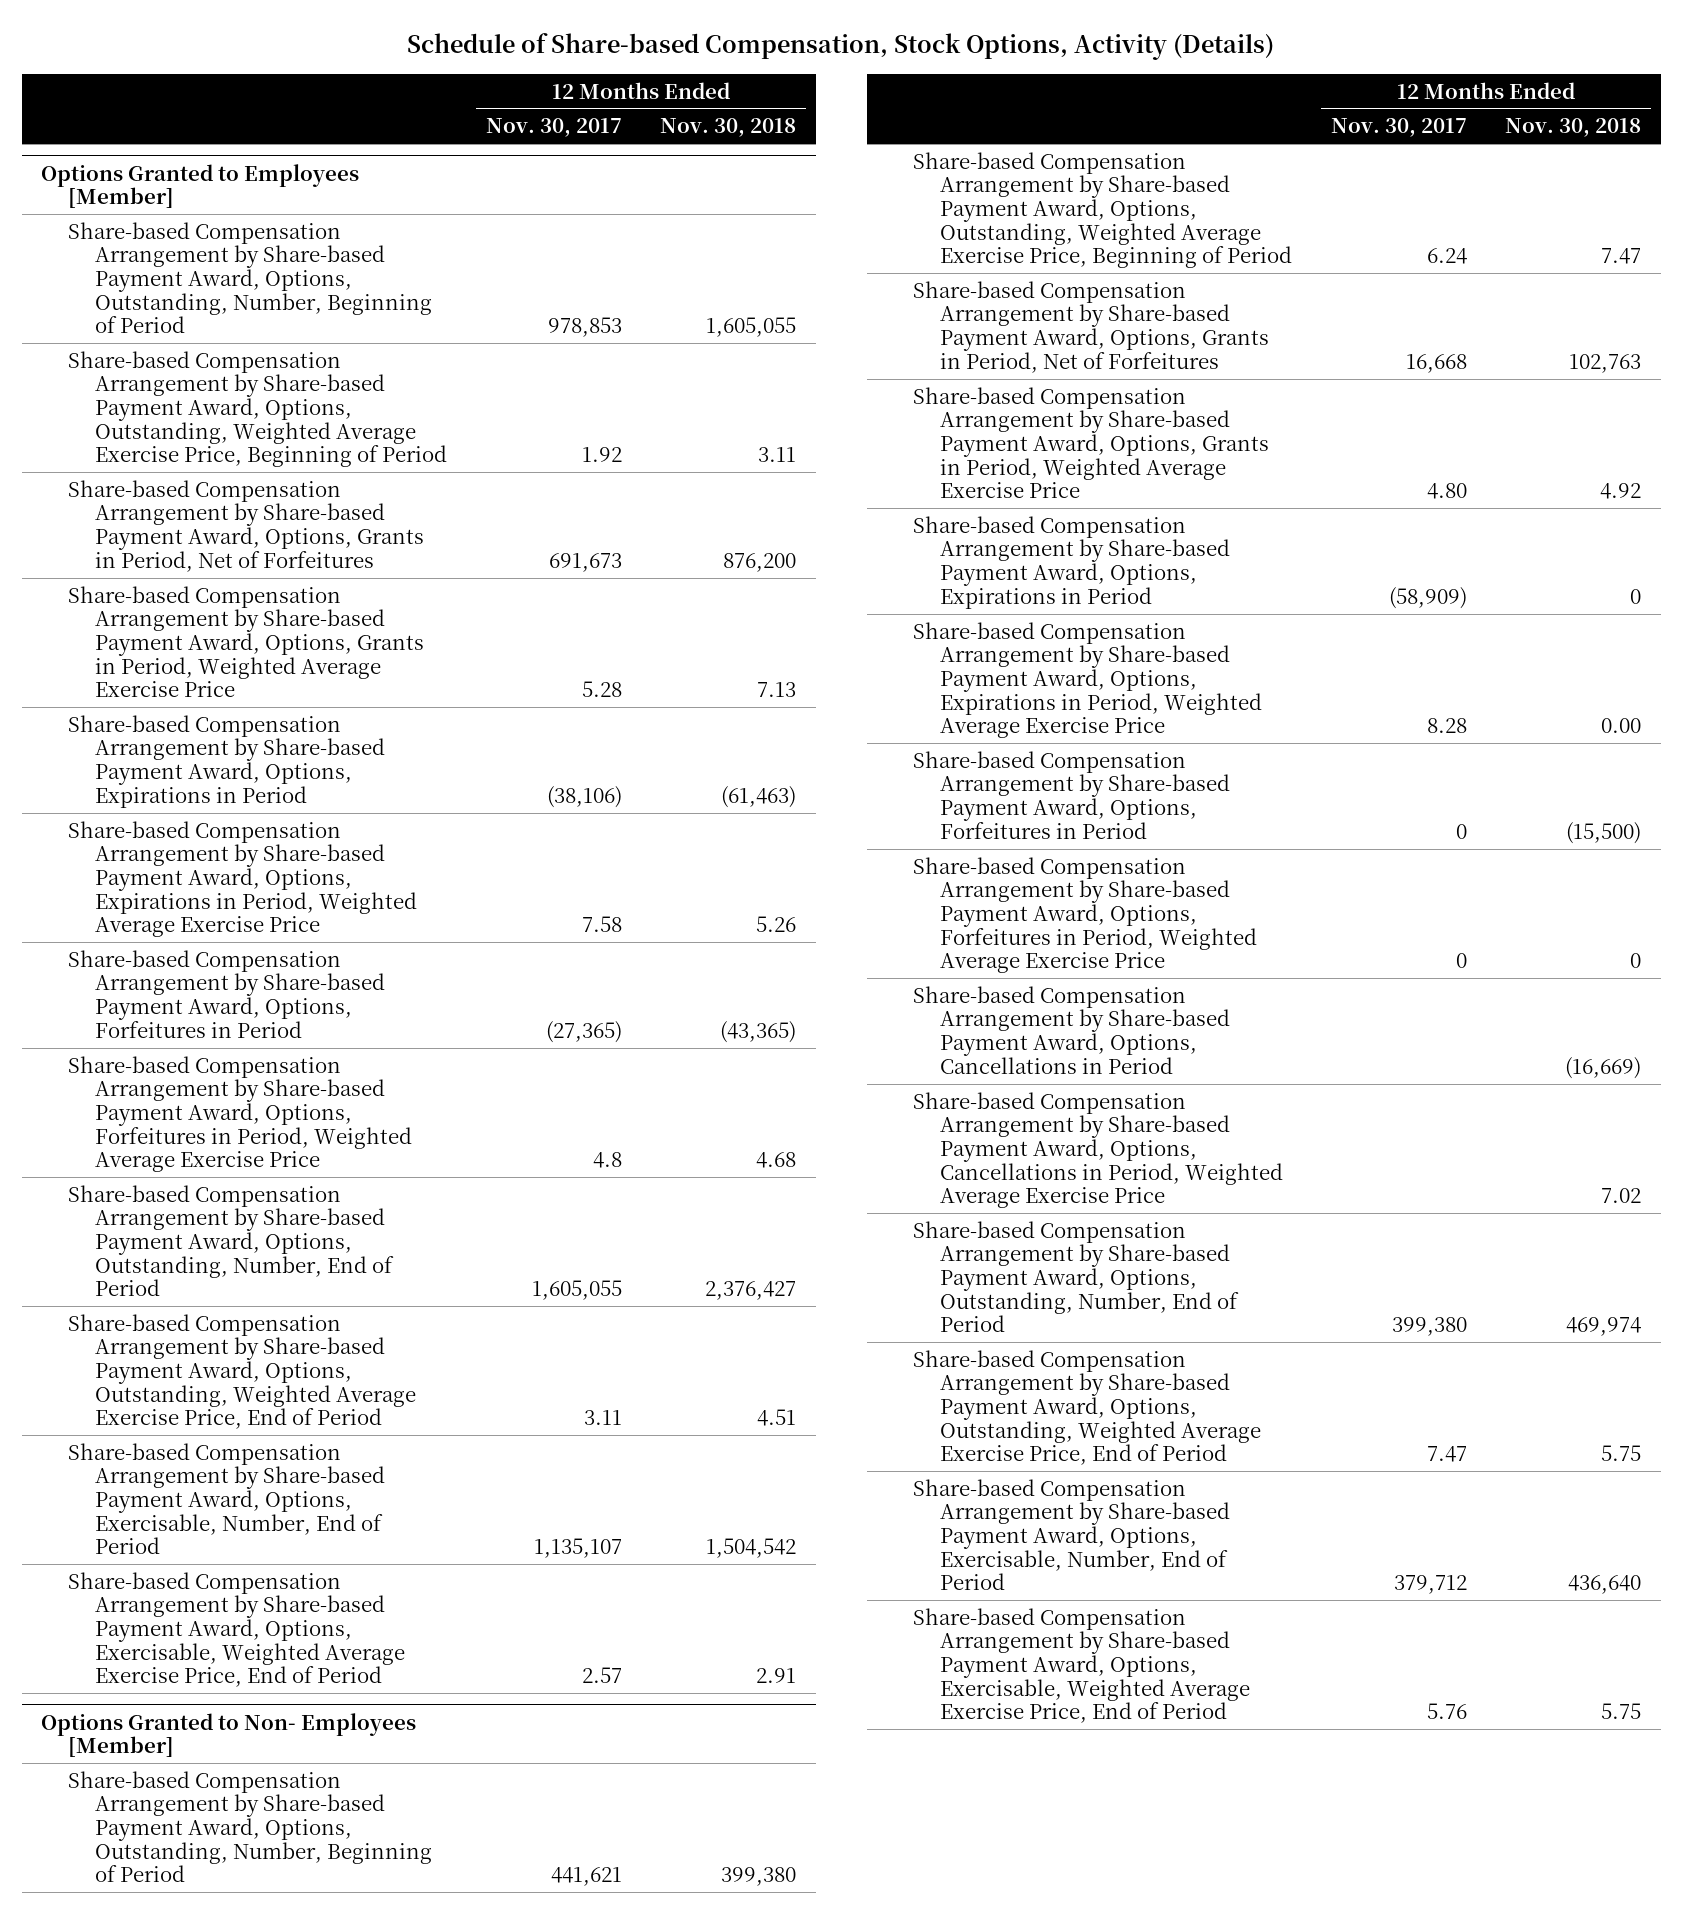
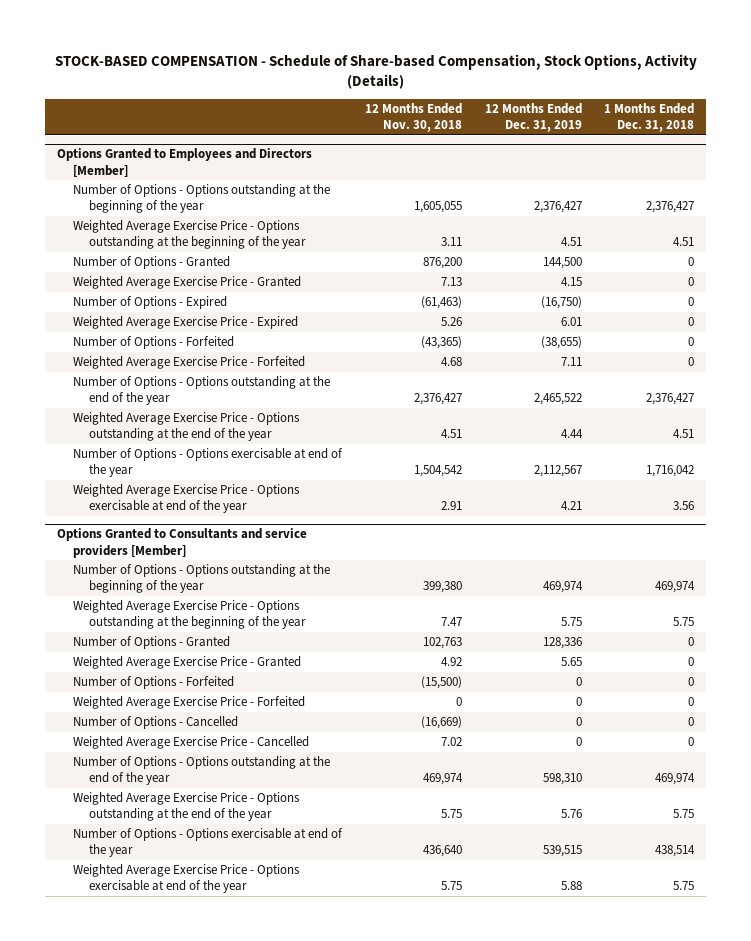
[407,33,1275,61] Schedule of Share-based Compensation, Stock Options, Activity (Details) -> [54,53,697,89] STOCK-BASED COMPENSATION - Schedule of Share-based Compensation, Stock Options, Activity (Details)
[485,118,622,138] Nov. 30, 2017 -> none
none -> [484,103,582,133] 12 Months Ended Dec. 31, 2019
none -> [604,103,695,133] 1 Months Ended Dec. 31, 2018
[913,515,1230,609] Share-based Compensation Arrangement by Share-based Payment Award, Options, Expirations in Period -> none
[913,621,1262,739] Share-based Compensation Arrangement by Share-based Payment Award, Options, Expirations in Period, Weighted Average Exercise Price -> none
[40,163,359,209] Options Granted to Employees [Member] -> [56,148,312,177] Options Granted to Employees and Directors [Member]
[67,221,432,334] Share-based Compensation Arrangement by Share-based Payment Award, Options, Outstanding, Number, Beginning of Period -> [72,184,330,214] Number of Options - Options outstanding at the beginning of the year
[67,350,447,468] Share-based Compensation Arrangement by Share-based Payment Award, Options, Outstanding, Weighted Average Exercise Price, Beginning of Period -> [72,220,306,250] Weighted Average Exercise Price - Options outstanding at the beginning of the year
[67,479,424,572] Share-based Compensation Arrangement by Share-based Payment Award, Options, Grants in Period, Net of Forfeitures -> [72,256,230,270] Number of Options - Granted
[67,585,424,698] Share-based Compensation Arrangement by Share-based Payment Award, Options, Grants in Period, Weighted Average Exercise Price -> [72,276,301,290] Weighted Average Exercise Price - Granted
[67,714,385,808] Share-based Compensation Arrangement by Share-based Payment Award, Options, Expirations in Period -> [72,296,227,310] Number of Options - Expired
[67,820,417,938] Share-based Compensation Arrangement by Share-based Payment Award, Options, Expirations in Period, Weighted Average Exercise Price -> [72,316,298,330] Weighted Average Exercise Price - Expired
[67,949,385,1038] Share-based Compensation Arrangement by Share-based Payment Award, Options, Forfeitures in Period -> [72,336,234,350] Number of Options - Forfeited
[67,1055,412,1173] Share-based Compensation Arrangement by Share-based Payment Award, Options, Forfeitures in Period, Weighted Average Exercise Price -> [72,356,305,370] Weighted Average Exercise Price - Forfeited
[67,1184,394,1297] Share-based Compensation Arrangement by Share-based Payment Award, Options, Outstanding, Number, End of Period -> [72,376,330,406] Number of Options - Options outstanding at the end of the year
[67,1313,416,1430] Share-based Compensation Arrangement by Share-based Payment Award, Options, Outstanding, Weighted Average Exercise Price, End of Period -> [72,412,300,442] Weighted Average Exercise Price - Options outstanding at the end of the year
[67,1442,385,1555] Share-based Compensation Arrangement by Share-based Payment Award, Options, Exercisable, Number, End of Period -> [72,448,343,478] Number of Options - Options exercisable at end of the year
[67,1571,405,1688] Share-based Compensation Arrangement by Share-based Payment Award, Options, Exercisable, Weighted Average Exercise Price, End of Period -> [72,484,300,514] Weighted Average Exercise Price - Options exercisable at end of the year
[40,1712,416,1758] Options Granted to Non- Employees [Member] -> [56,528,307,558] Options Granted to Consultants and service providers [Member]
[67,1770,432,1883] Share-based Compensation Arrangement by Share-based Payment Award, Options, Outstanding, Number, Beginning of Period -> [72,564,330,594] Number of Options - Options outstanding at the beginning of the year
[913,151,1292,269] Share-based Compensation Arrangement by Share-based Payment Award, Options, Outstanding, Weighted Average Exercise Price, Beginning of Period -> [72,600,306,630] Weighted Average Exercise Price - Options outstanding at the beginning of the year
[913,280,1269,373] Share-based Compensation Arrangement by Share-based Payment Award, Options, Grants in Period, Net of Forfeitures -> [72,636,230,650] Number of Options - Granted
[913,386,1269,499] Share-based Compensation Arrangement by Share-based Payment Award, Options, Grants in Period, Weighted Average Exercise Price -> [72,656,301,670] Weighted Average Exercise Price - Granted
[913,750,1230,839] Share-based Compensation Arrangement by Share-based Payment Award, Options, Forfeitures in Period -> [72,676,234,690] Number of Options - Forfeited
[913,856,1257,974] Share-based Compensation Arrangement by Share-based Payment Award, Options, Forfeitures in Period, Weighted Average Exercise Price -> [72,696,305,710] Weighted Average Exercise Price - Forfeited
[913,985,1230,1074] Share-based Compensation Arrangement by Share-based Payment Award, Options, Cancellations in Period -> [72,716,238,730] Number of Options - Cancelled
[913,1091,1283,1209] Share-based Compensation Arrangement by Share-based Payment Award, Options, Cancellations in Period, Weighted Average Exercise Price -> [72,736,309,750] Weighted Average Exercise Price - Cancelled
[913,1220,1239,1333] Share-based Compensation Arrangement by Share-based Payment Award, Options, Outstanding, Number, End of Period -> [72,756,330,786] Number of Options - Options outstanding at the end of the year
[913,1349,1261,1466] Share-based Compensation Arrangement by Share-based Payment Award, Options, Outstanding, Weighted Average Exercise Price, End of Period -> [72,792,300,822] Weighted Average Exercise Price - Options outstanding at the end of the year
[913,1478,1230,1591] Share-based Compensation Arrangement by Share-based Payment Award, Options, Exercisable, Number, End of Period -> [72,828,343,858] Number of Options - Options exercisable at end of the year
[913,1607,1250,1724] Share-based Compensation Arrangement by Share-based Payment Award, Options, Exercisable, Weighted Average Exercise Price, End of Period -> [72,864,300,894] Weighted Average Exercise Price - Options exercisable at end of the year

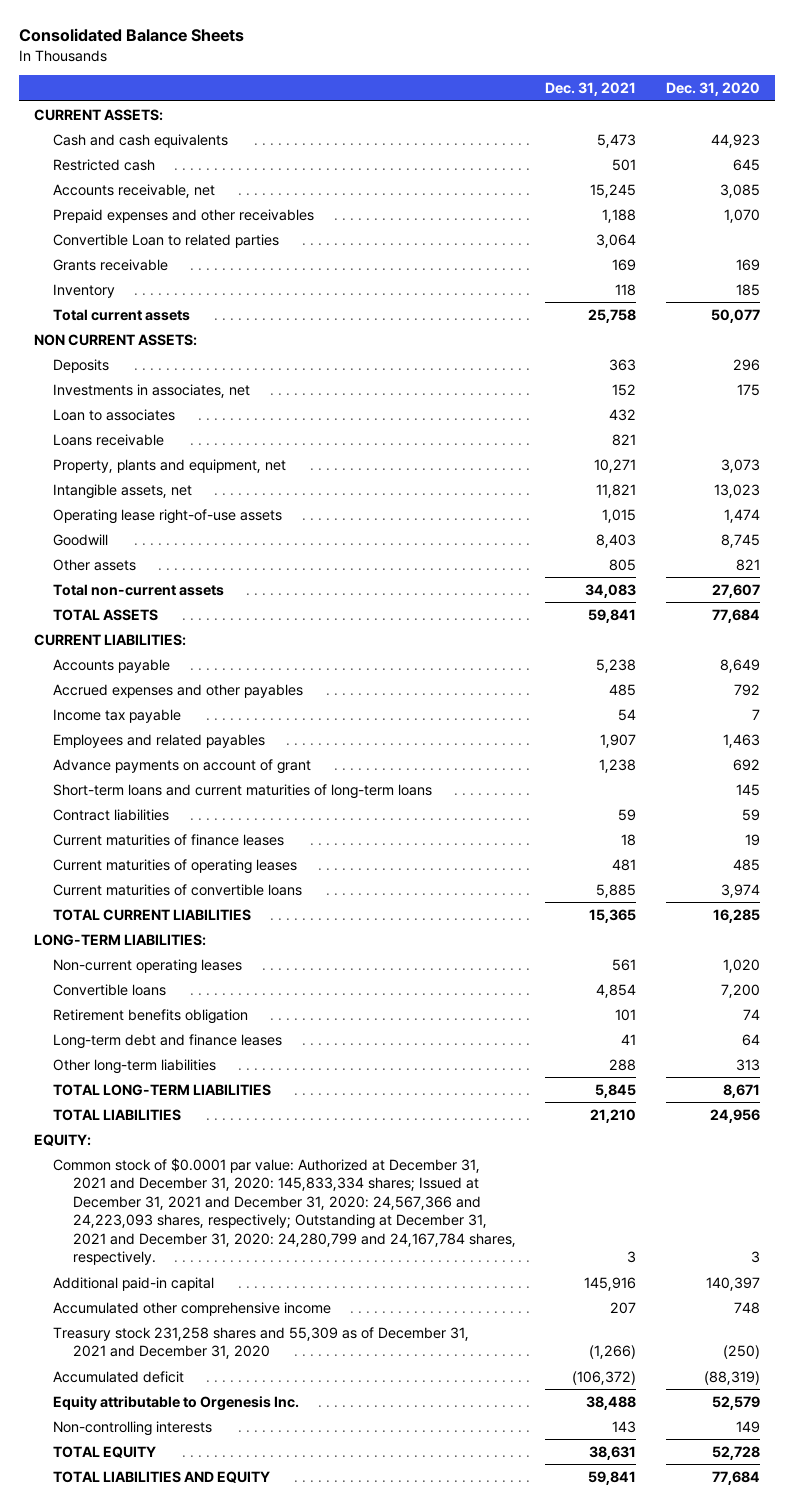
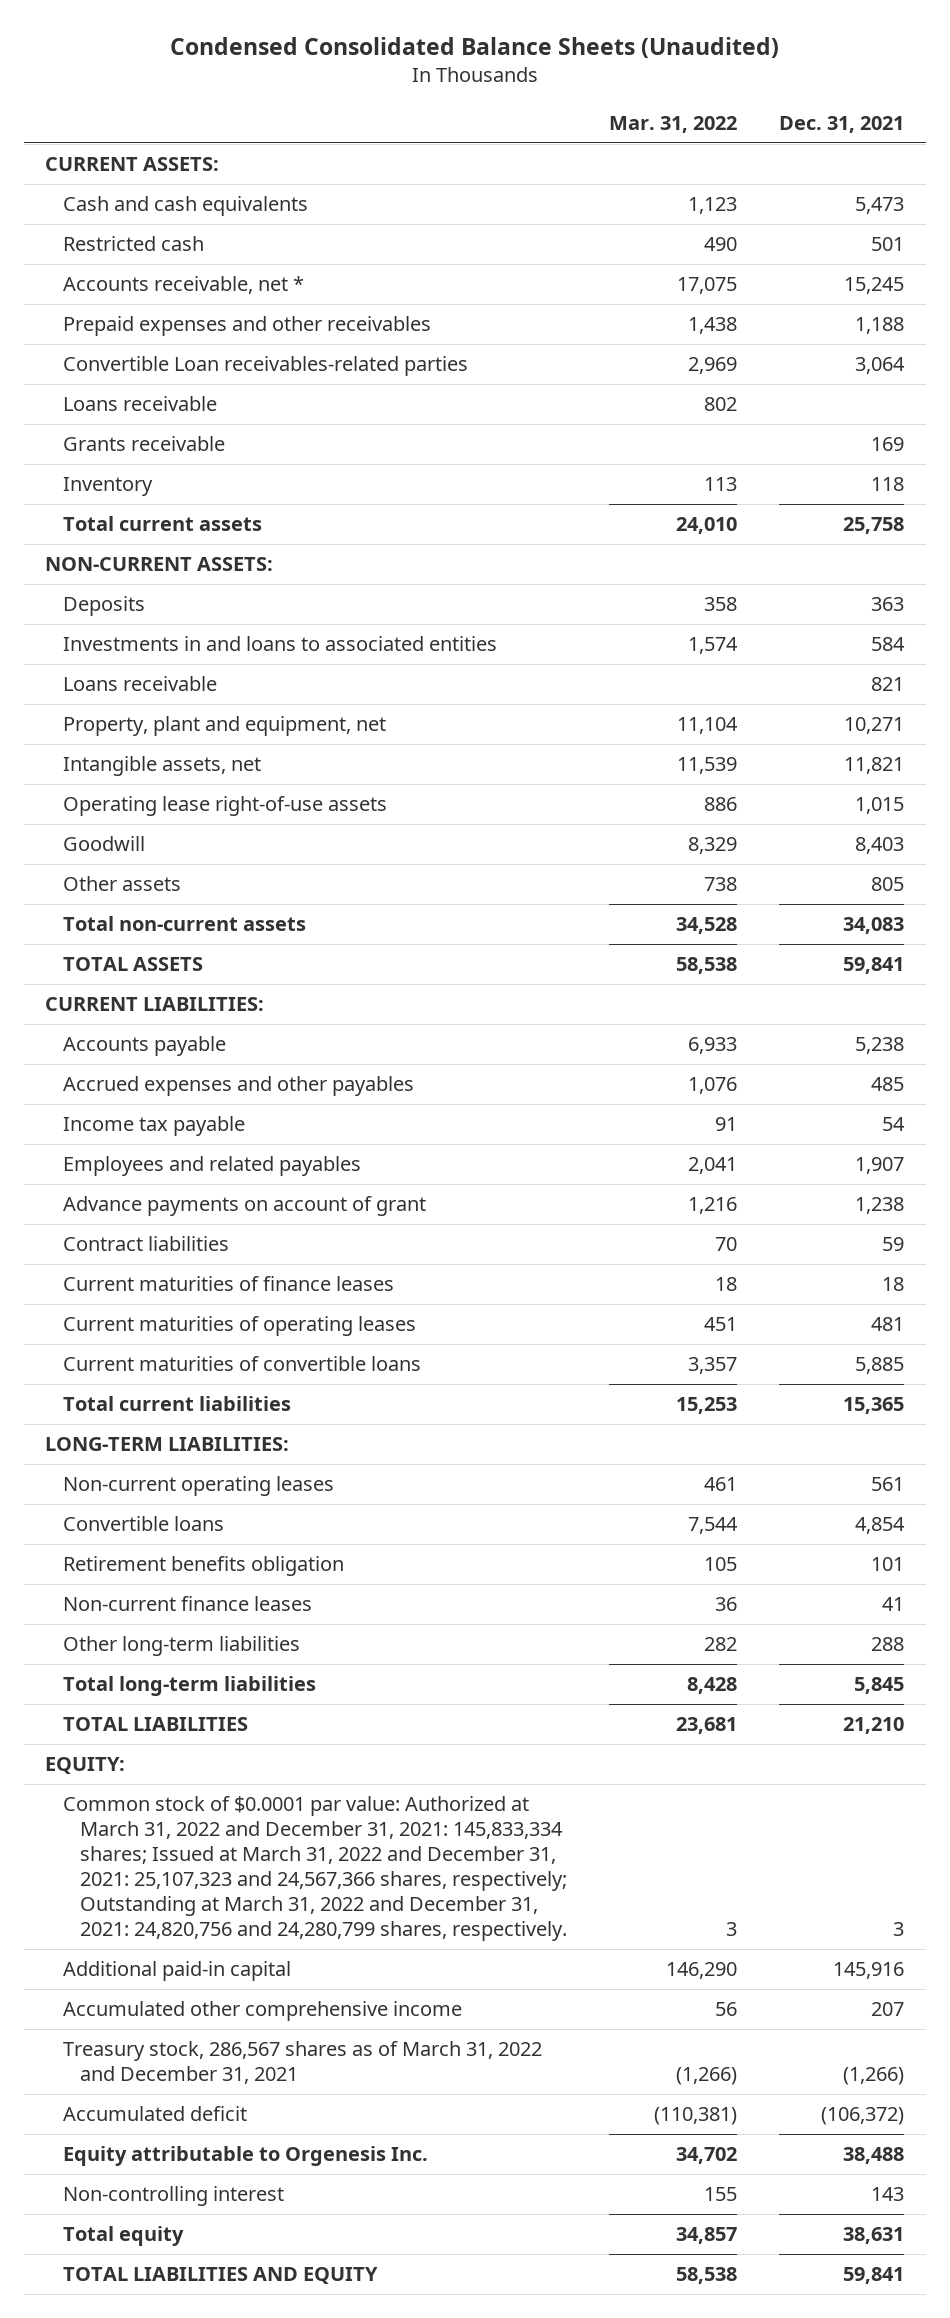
[18,28,244,43] Consolidated Balance Sheets -> [169,37,779,59] Condensed Consolidated Balance Sheets (Unaudited)
[665,82,760,97] Dec. 31, 2020 -> none
none -> [609,116,738,134] Mar. 31, 2022
[53,183,216,198] Accounts receivable, net -> [62,276,304,295] Accounts receivable, net *
[53,233,280,248] Convertible Loan to related parties -> [62,356,468,377] Convertible Loan receivables-related parties
none -> [62,396,217,412] Loans receivable
[33,333,197,346] NON CURRENT ASSETS: -> [45,557,274,572] NON-CURRENT ASSETS:
[53,408,176,421] Loan to associates -> none
[53,383,251,398] Investments in associates, net -> [62,636,497,652] Investments in and loans to associated entities
[612,383,637,396] 152 -> [871,637,906,652] 584
[53,458,287,473] Property, plants and equipment, net -> [62,716,386,737] Property, plant and equipment, net
[53,783,433,799] Short-term loans and current maturities of long-term loans -> none
[53,908,252,921] TOTAL CURRENT LIABILITIES -> [62,1396,291,1412] Total current liabilities
[53,1033,283,1049] Long-term debt and finance leases -> [62,1596,312,1612] Non-current finance leases
[53,1083,272,1096] TOTAL LONG-TERM LIABILITIES -> [62,1676,316,1697] Total long-term liabilities
[53,1157,516,1266] Common stock of $0.0001 par value: Authorized at December 31, 2021 and December 31, 2020: 145,833,334 shares; Issued at December 31, 2021 and December 31, 2020: 24,567,366 and 24,223,093 shares, respectively; Outstanding at December 31, 2021 and December 31, 2020: 24,280,799 and 24,167,784 shares, respectively. -> [62,1796,568,1942] Common stock of $0.0001 par value: Authorized at March 31, 2022 and December 31, 2021: 145,833,334 shares; Issued at March 31, 2022 and December 31, 2021: 25,107,323 and 24,567,366 shares, respectively; Outstanding at March 31, 2022 and December 31, 2021: 24,820,756 and 24,280,799 shares, respectively.
[53,1326,470,1360] Treasury stock 231,258 shares and 55,309 as of December 31, 2021 and December 31, 2020 -> [62,2041,542,2085] Treasury stock, 286,567 shares as of March 31, 2022 and December 31, 2021
[53,1420,213,1436] Non-controlling interests -> [62,2186,284,2207] Non-controlling interest
[53,1445,157,1458] TOTAL EQUITY -> [62,2226,184,2247] Total equity

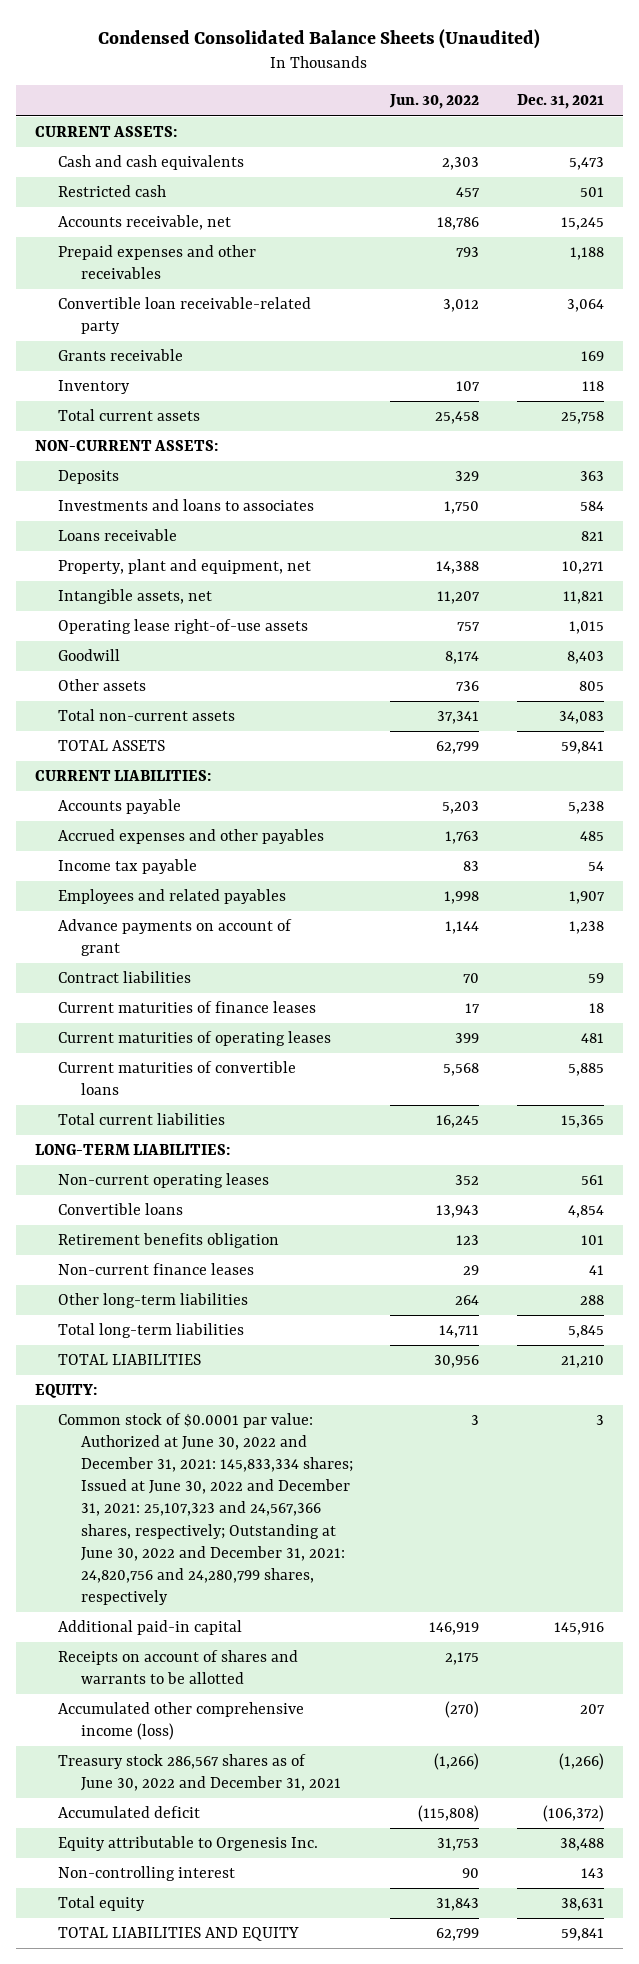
[609,116,738,134] Mar. 31, 2022 -> none
none -> [389,94,480,110] Jun. 30, 2022
[62,276,304,295] Accounts receivable, net * -> [57,215,231,231] Accounts receivable, net
[62,396,217,412] Loans receivable -> none
[62,356,468,377] Convertible Loan receivables-related parties -> [57,297,311,335] Convertible loan receivable-related party
[62,636,497,652] Investments in and loans to associated entities -> [57,499,314,512] Investments and loans to associates
[62,1796,568,1942] Common stock of $0.0001 par value: Authorized at March 31, 2022 and December 31, 2021: 145,833,334 shares; Issued at March 31, 2022 and December 31, 2021: 25,107,323 and 24,567,366 shares, respectively; Outstanding at March 31, 2022 and December 31, 2021: 24,820,756 and 24,280,799 shares, respectively. -> [57,1413,353,1605] Common stock of $0.0001 par value: Authorized at June 30, 2022 and December 31, 2021: 145,833,334 shares; Issued at June 30, 2022 and December 31, 2021: 25,107,323 and 24,567,366 shares, respectively; Outstanding at June 30, 2022 and December 31, 2021: 24,820,756 and 24,280,799 shares, respectively
none -> [57,1650,298,1685] Receipts on account of shares and warrants to be allotted
[62,2001,462,2022] Accumulated other comprehensive income -> [57,1702,304,1741] Accumulated other comprehensive income (loss)
[62,2041,542,2085] Treasury stock, 286,567 shares as of March 31, 2022 and December 31, 2021 -> [57,1754,341,1792] Treasury stock 286,567 shares as of June 30, 2022 and December 31, 2021

